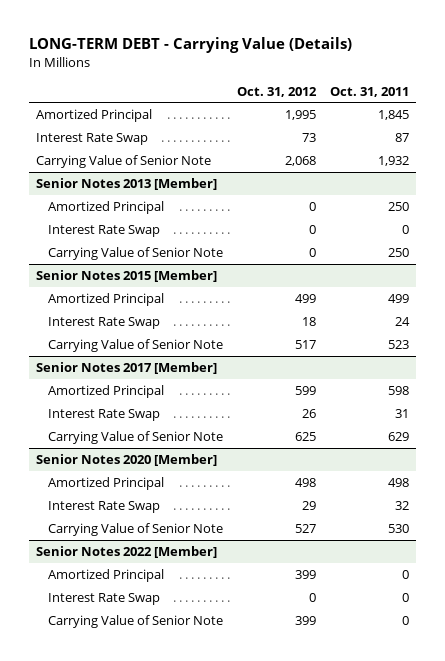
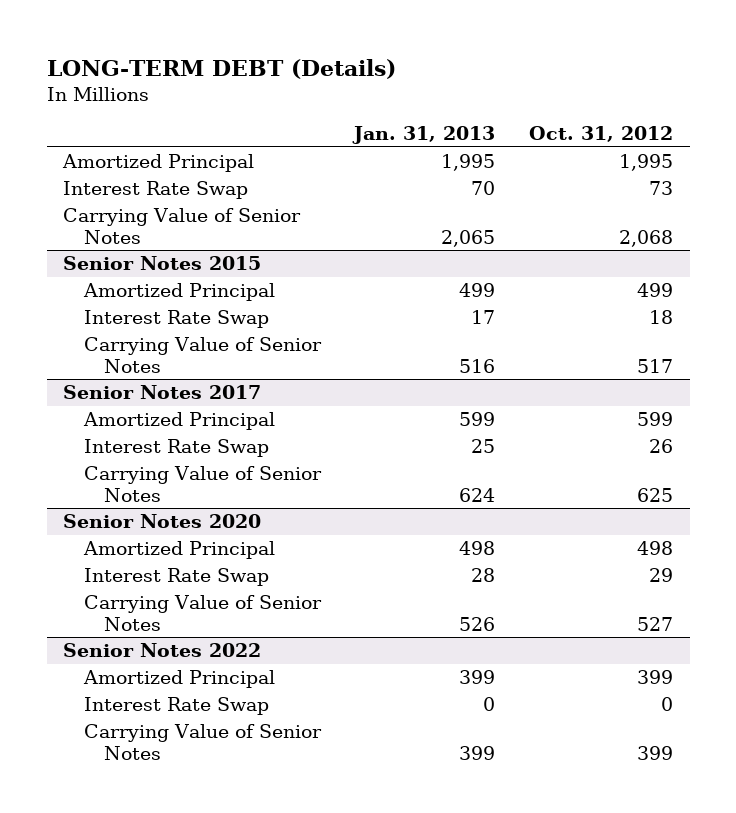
[28,37,352,54] LONG-TERM DEBT - Carrying Value (Details) -> [46,58,396,79] LONG-TERM DEBT (Details)
[329,86,409,97] Oct. 31, 2011 -> none
none -> [352,126,496,145] Jan. 31, 2013
[35,177,217,190] Senior Notes 2013 [Member] -> none
[48,200,165,214] Amortized Principal -> none
[48,224,161,237] Interest Rate Swap -> none
[48,246,224,260] Carrying Value of Senior Note -> none
[35,154,211,168] Carrying Value of Senior Note -> [63,208,302,244] Carrying Value of Senior Notes
[35,269,217,282] Senior Notes 2015 [Member] -> [63,256,262,271] Senior Notes 2015
[48,338,224,352] Carrying Value of Senior Note -> [83,337,322,373] Carrying Value of Senior Notes
[35,361,217,374] Senior Notes 2017 [Member] -> [63,385,262,400] Senior Notes 2017
[48,430,224,444] Carrying Value of Senior Note -> [83,466,322,502] Carrying Value of Senior Notes
[35,453,217,466] Senior Notes 2020 [Member] -> [63,514,262,529] Senior Notes 2020
[48,522,224,536] Carrying Value of Senior Note -> [83,595,322,631] Carrying Value of Senior Notes
[35,545,217,558] Senior Notes 2022 [Member] -> [63,643,262,658] Senior Notes 2022
[48,614,224,628] Carrying Value of Senior Note -> [83,724,322,760] Carrying Value of Senior Notes

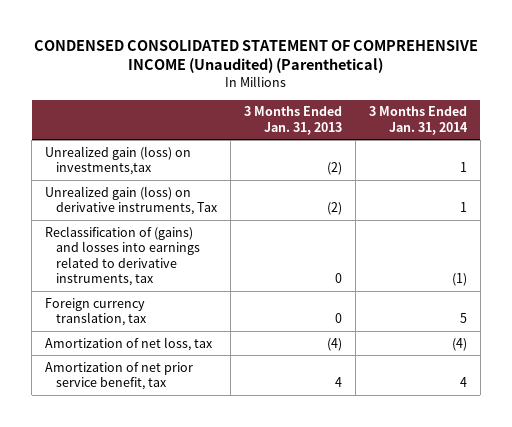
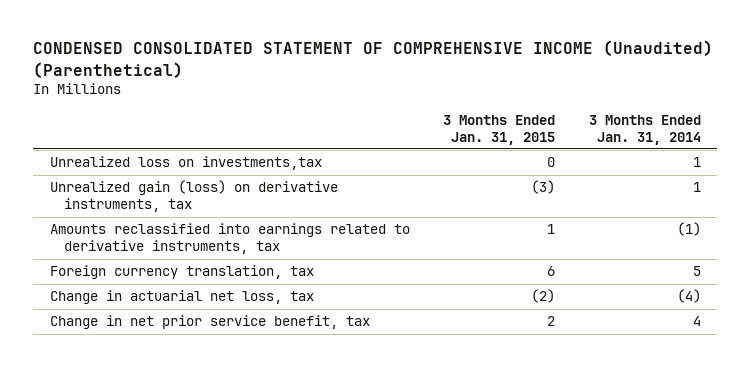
[244,106,343,135] 3 Months Ended Jan. 31, 2013 -> none
none -> [443,114,556,145] 3 Months Ended Jan. 31, 2015
[45,145,192,176] Unrealized gain (loss) on investments,tax -> [50,156,323,171] Unrealized loss on investments,tax
[45,185,219,216] Unrealized gain (loss) on derivative instruments, Tax -> [50,180,339,213] Unrealized gain (loss) on derivative instruments, tax
[45,225,201,287] Reclassification of (gains) and losses into earnings related to derivative instruments, tax -> [50,223,411,255] Amounts reclassified into earnings related to derivative instruments, tax
[45,336,214,351] Amortization of net loss, tax -> [50,290,315,305] Change in actuarial net loss, tax
[45,361,194,391] Amortization of net prior service benefit, tax -> [50,315,371,330] Change in net prior service benefit, tax

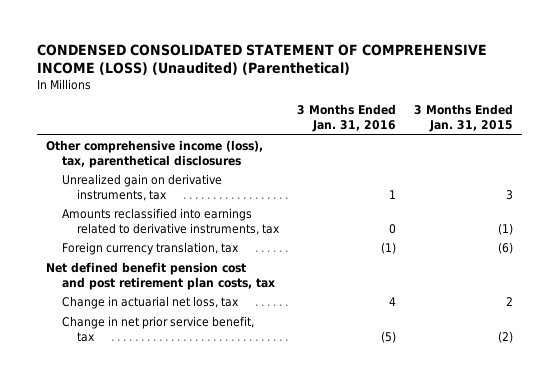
[33,40,714,78] CONDENSED CONSOLIDATED STATEMENT OF COMPREHENSIVE INCOME (Unaudited) (Parenthetical) -> [37,44,488,76] CONDENSED CONSOLIDATED STATEMENT OF COMPREHENSIVE INCOME (LOSS) (Unaudited) (Parenthetical)
[588,114,701,145] 3 Months Ended Jan. 31, 2014 -> none
none -> [296,104,396,132] 3 Months Ended Jan. 31, 2016
[50,156,323,171] Unrealized loss on investments,tax -> none
none -> [46,140,264,168] Other comprehensive income (loss), tax, parenthetical disclosures
[50,180,339,213] Unrealized gain (loss) on derivative instruments, tax -> [61,174,222,201] Unrealized gain on derivative instruments, tax
[531,180,556,195] (3) -> [505,189,513,200] 3
[547,224,556,235] 1 -> [497,222,513,235] (1)
[547,266,556,277] 6 -> [497,242,513,255] (6)
none -> [46,262,275,290] Net defined benefit pension cost and post retirement plan costs, tax
[531,289,556,304] (2) -> [505,297,513,307] 2
[547,316,556,327] 2 -> [497,330,513,343] (2)

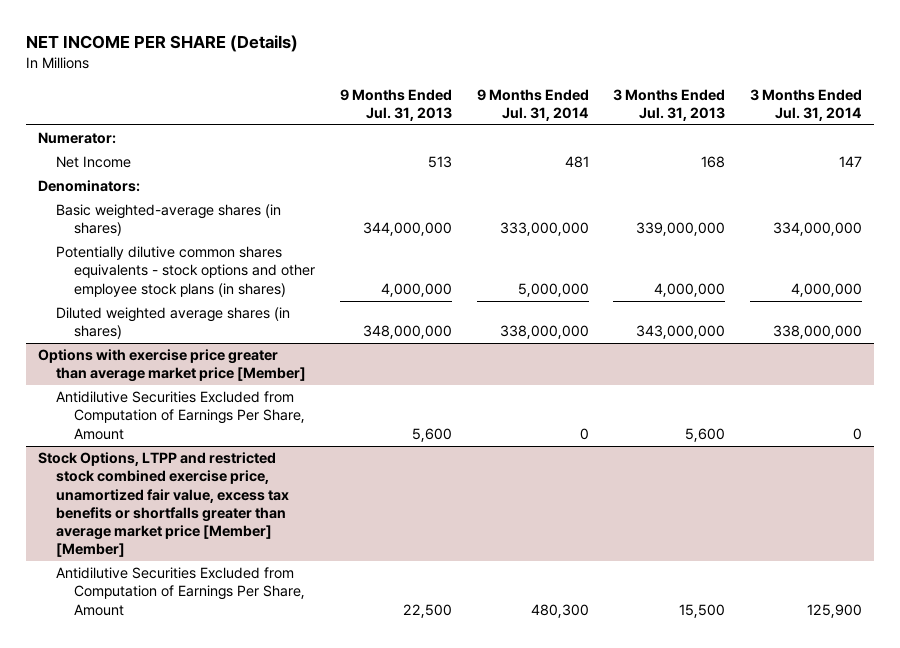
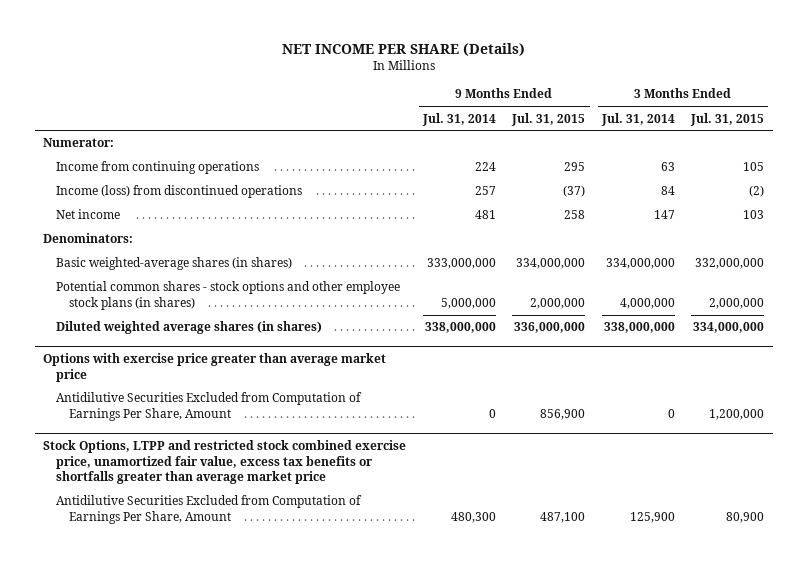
[340,88,453,121] 9 Months Ended Jul. 31, 2013 -> none
[613,88,726,121] 3 Months Ended Jul. 31, 2013 -> none
none -> [511,112,586,126] Jul. 31, 2015
none -> [690,112,765,126] Jul. 31, 2015
none -> [56,161,260,175] Income from continuing operations
none -> [56,185,303,199] Income (loss) from discontinued operations
[56,156,132,169] Net Income -> [56,209,121,220] Net income
[56,246,316,297] Potentially dilutive common shares equivalents - stock options and other employee stock plans (in shares) -> [56,281,401,310] Potential common shares - stock options and other employee stock plans (in shares)
[37,349,307,383] Options with exercise price greater than average market price [Member] -> [43,353,387,382] Options with exercise price greater than average market price
[37,452,290,558] Stock Options, LTPP and restricted stock combined exercise price, unamortized fair value, excess tax benefits or shortfalls greater than average market price [Member] [Member] -> [43,440,407,485] Stock Options, LTPP and restricted stock combined exercise price, unamortized fair value, excess tax benefits or shortfalls greater than average market price

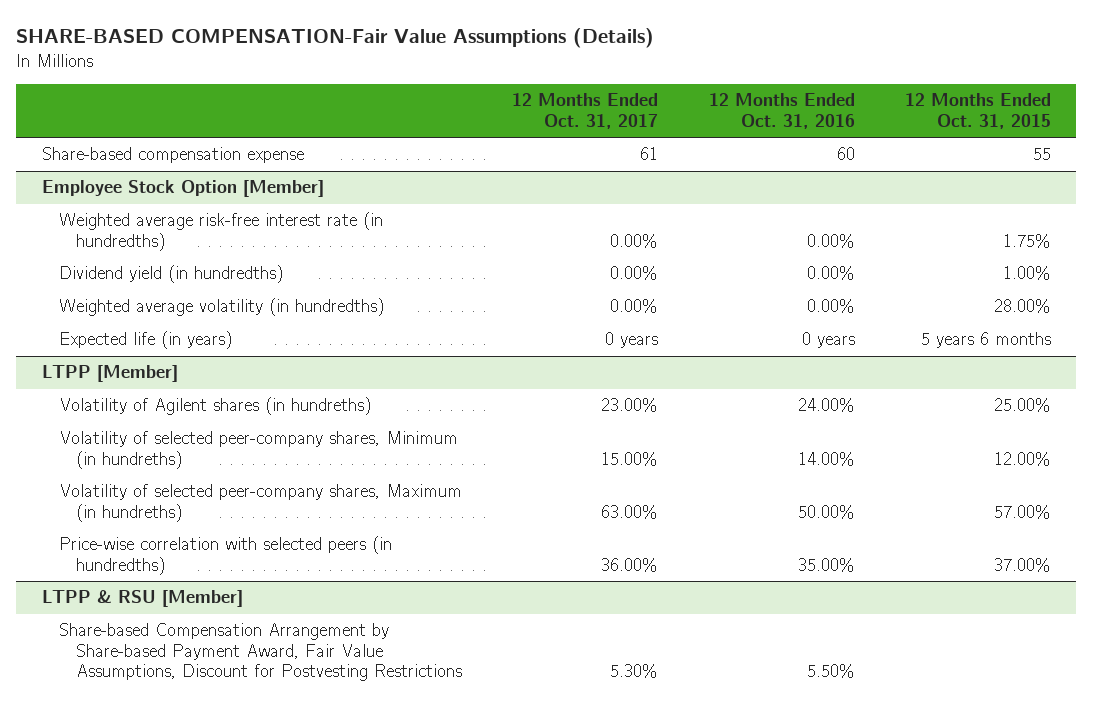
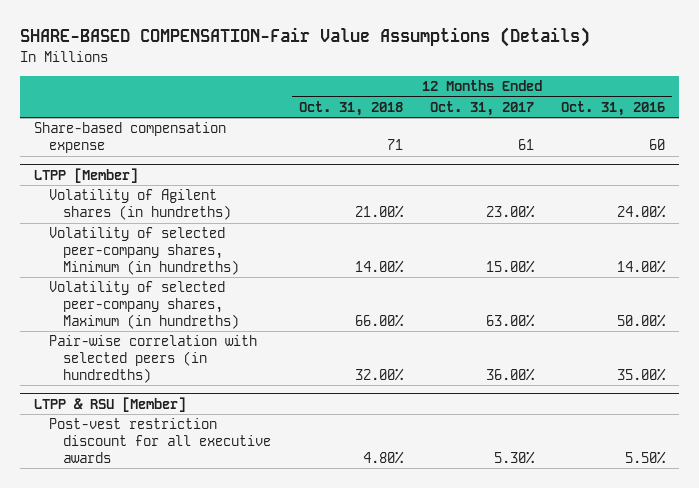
[905,93,1052,129] 12 Months Ended Oct. 31, 2015 -> none
none -> [298,100,403,116] Oct. 31, 2018
[41,180,324,198] Employee Stock Option [Member] -> none
[58,212,383,251] Weighted average risk-free interest rate (in hundredths) -> none
[58,265,283,284] Dividend yield (in hundredths) -> none
[58,298,384,317] Weighted average volatility (in hundredths) -> none
[58,331,232,350] Expected life (in years) -> none
[58,536,392,575] Price-wise correlation with selected peers (in hundredths) -> [48,335,257,384] Pair-wise correlation with selected peers (in hundredths)
[58,623,463,681] Share-based Compensation Arrangement by Share-based Payment Award, Fair Value Assumptions, Discount for Postvesting Restrictions -> [48,418,272,464] Post-vest restriction discount for all executive awards

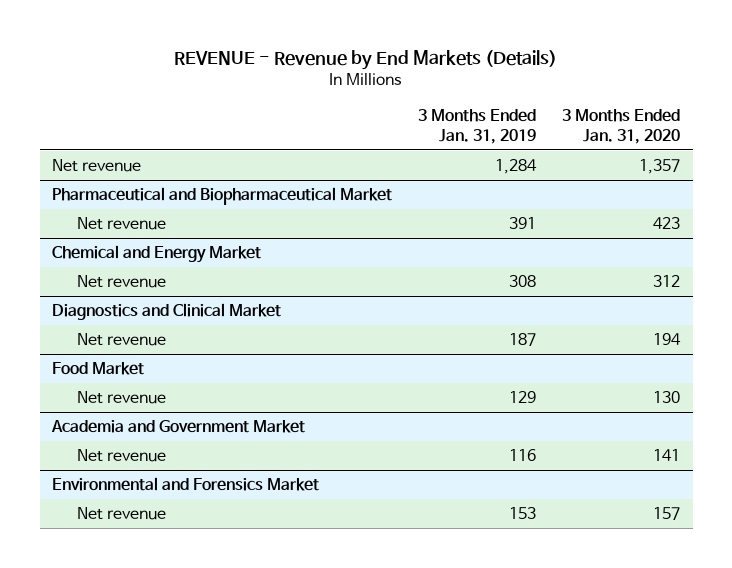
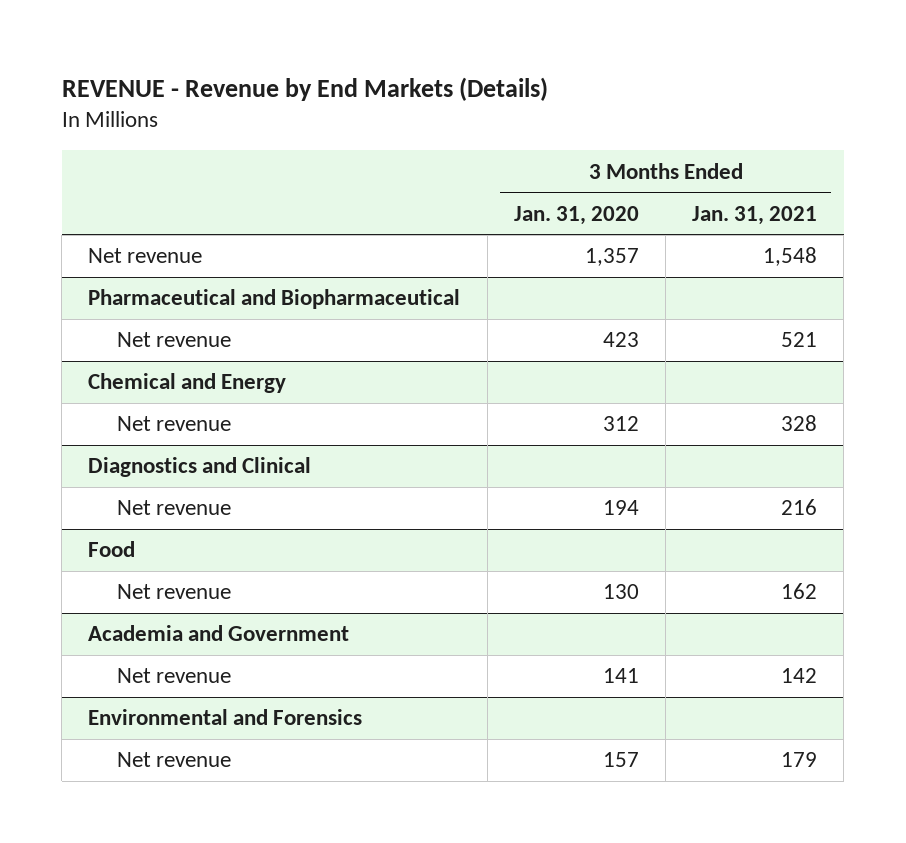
[418,108,537,145] 3 Months Ended Jan. 31, 2019 -> none
none -> [692,205,818,225] Jan. 31, 2021
[52,187,393,206] Pharmaceutical and Biopharmaceutical Market -> [88,289,461,310] Pharmaceutical and Biopharmaceutical
[52,245,262,264] Chemical and Energy Market -> [88,373,287,394] Chemical and Energy
[52,303,282,321] Diagnostics and Clinical Market -> [88,457,312,478] Diagnostics and Clinical
[52,362,145,376] Food Market -> [88,541,136,558] Food
[51,420,306,434] Academia and Government Market -> [88,625,350,642] Academia and Government
[52,477,320,492] Environmental and Forensics Market -> [88,709,363,726] Environmental and Forensics

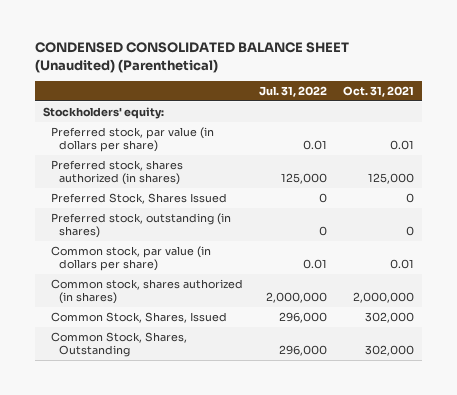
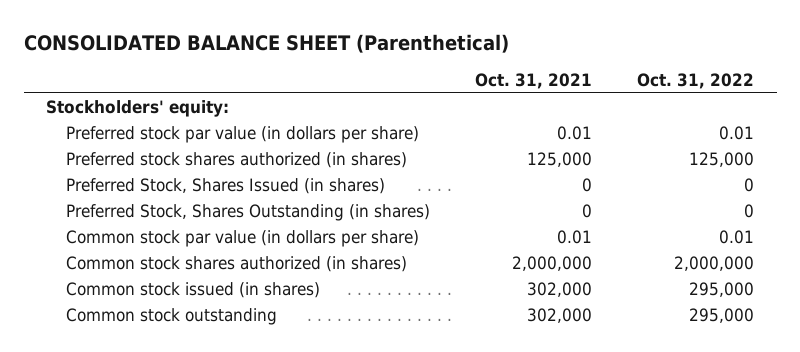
[35,42,350,73] CONDENSED CONSOLIDATED BALANCE SHEET (Unaudited) (Parenthetical) -> [23,33,509,53] CONSOLIDATED BALANCE SHEET (Parenthetical)
[258,85,327,97] Jul. 31, 2022 -> none
none -> [636,73,754,90] Oct. 31, 2022
[51,127,215,153] Preferred stock, par value (in dollars per share) -> [65,126,419,144] Preferred stock par value (in dollars per share)
[51,160,184,186] Preferred stock, shares authorized (in shares) -> [65,152,407,169] Preferred stock shares authorized (in shares)
[51,193,228,205] Preferred Stock, Shares Issued -> [65,178,385,195] Preferred Stock, Shares Issued (in shares)
[51,213,232,239] Preferred stock, outstanding (in shares) -> [65,204,430,222] Preferred Stock, Shares Outstanding (in shares)
[51,246,212,272] Common stock, par value (in dollars per share) -> [65,230,419,248] Common stock par value (in dollars per share)
[51,279,244,305] Common stock, shares authorized (in shares) -> [65,256,407,273] Common stock shares authorized (in shares)
[51,312,228,324] Common Stock, Shares, Issued -> [65,282,320,299] Common stock issued (in shares)
[51,332,188,358] Common Stock, Shares, Outstanding -> [65,308,277,326] Common stock outstanding

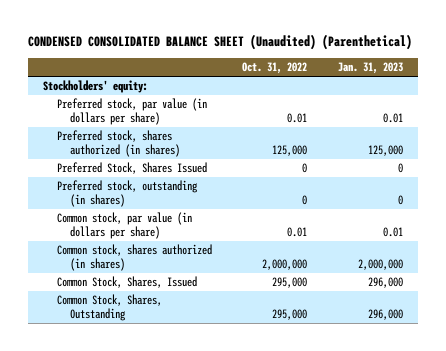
[23,33,509,53] CONSOLIDATED BALANCE SHEET (Parenthetical) -> [27,34,412,51] CONDENSED CONSOLIDATED BALANCE SHEET (Unaudited) (Parenthetical)
[474,73,592,90] Oct. 31, 2021 -> none
none -> [337,62,403,75] Jan. 31, 2023
[65,126,419,144] Preferred stock par value (in dollars per share) -> [56,98,207,125] Preferred stock, par value (in dollars per share)
[65,152,407,169] Preferred stock shares authorized (in shares) -> [56,130,181,157] Preferred stock, shares authorized (in shares)
[65,178,385,195] Preferred Stock, Shares Issued (in shares) -> [56,162,207,175] Preferred Stock, Shares Issued
[65,204,430,222] Preferred Stock, Shares Outstanding (in shares) -> [56,180,198,207] Preferred stock, outstanding (in shares)
[65,230,419,248] Common stock par value (in dollars per share) -> [56,212,192,239] Common stock, par value (in dollars per share)
[65,256,407,273] Common stock shares authorized (in shares) -> [56,244,212,271] Common stock, shares authorized (in shares)
[65,282,320,299] Common stock issued (in shares) -> [56,276,197,289] Common Stock, Shares, Issued
[65,308,277,326] Common stock outstanding -> [56,294,162,321] Common Stock, Shares, Outstanding

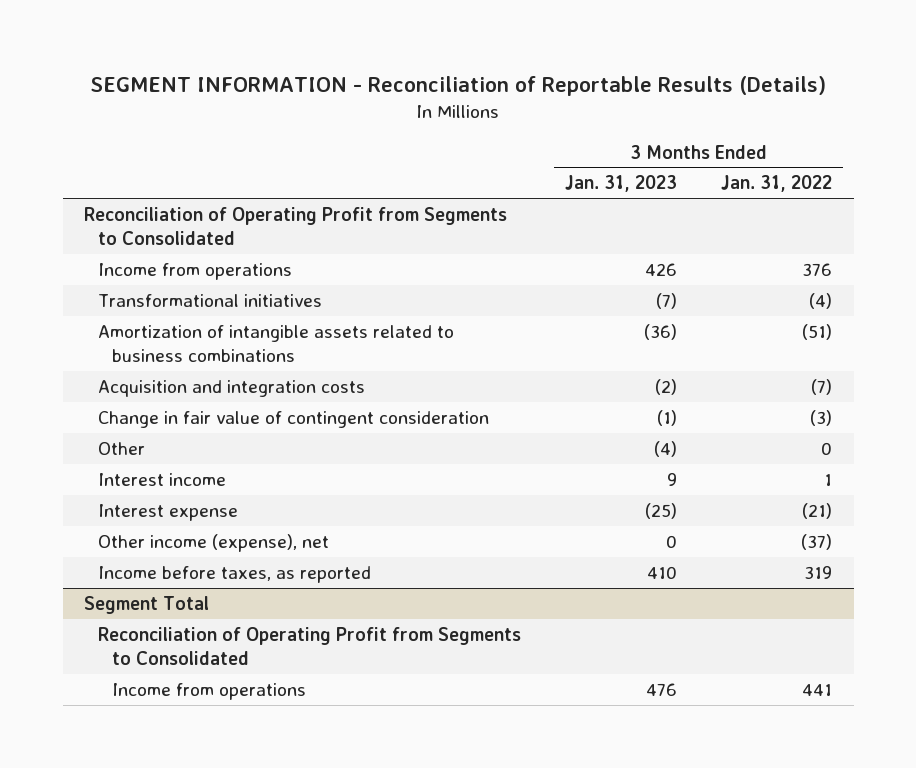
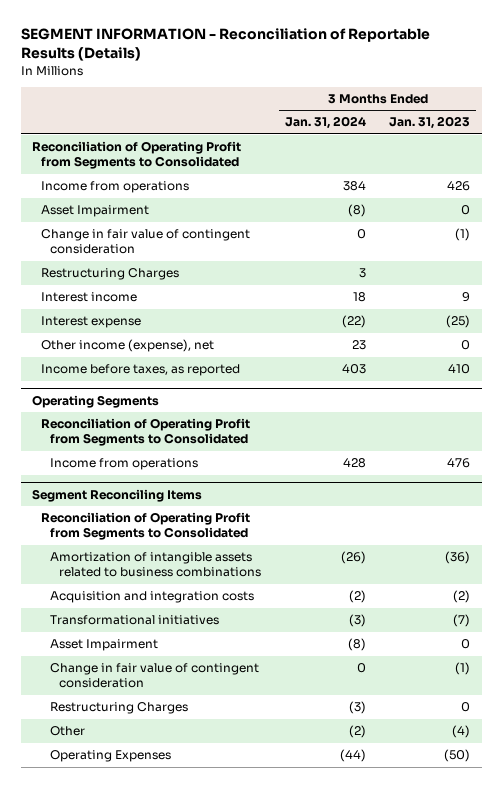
[720,175,832,193] Jan. 31, 2022 -> none
none -> [284,116,366,130] Jan. 31, 2024
[98,293,323,307] Transformational initiatives -> none
[98,324,455,362] Amortization of intangible assets related to business combinations -> none
[98,379,366,397] Acquisition and integration costs -> none
none -> [41,205,150,218] Asset Impairment
[98,441,146,455] Other -> none
none -> [41,268,180,281] Restructuring Charges
[84,595,210,614] Segment Total -> none
none -> [32,394,160,408] Operating Segments
none -> [32,488,203,502] Segment Reconciling Items
none -> [41,512,251,541] Reconciliation of Operating Profit from Segments to Consolidated
none -> [50,552,262,578] Amortization of intangible assets related to business combinations
none -> [50,591,255,604] Acquisition and integration costs
none -> [50,615,220,626] Transformational initiatives
none -> [50,639,159,652] Asset Impairment
none -> [50,663,260,689] Change in fair value of contingent consideration
none -> [50,702,189,715] Restructuring Charges
none -> [50,726,86,737] Other
none -> [50,750,172,763] Operating Expenses

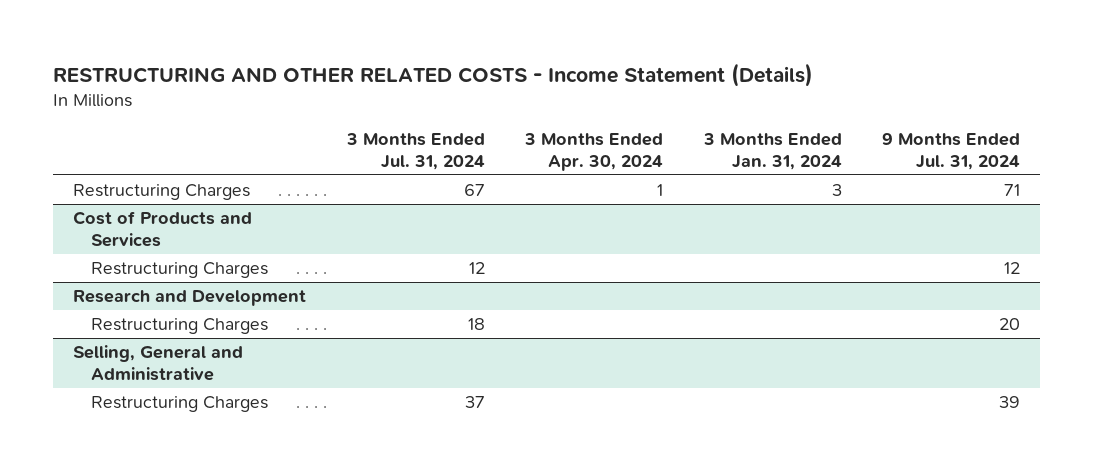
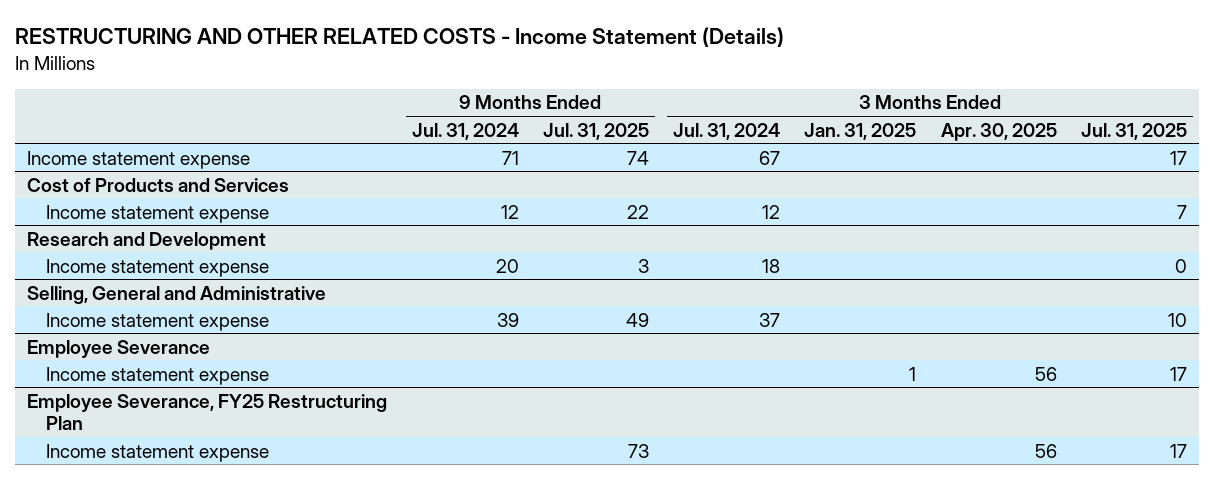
[524,132,664,171] 3 Months Ended Apr. 30, 2024 -> none
[702,132,842,170] 3 Months Ended Jan. 31, 2024 -> none
none -> [542,122,649,140] Jul. 31, 2025
none -> [804,122,917,140] Jan. 31, 2025
none -> [940,122,1057,141] Apr. 30, 2025
none -> [1081,122,1188,140] Jul. 31, 2025
[73,184,251,201] Restructuring Charges -> [27,150,251,169] Income statement expense
[90,262,268,279] Restructuring Charges -> [45,204,269,223] Income statement expense
[90,318,268,335] Restructuring Charges -> [45,258,269,277] Income statement expense
[90,396,268,413] Restructuring Charges -> [45,312,269,331] Income statement expense
none -> [27,339,211,358] Employee Severance
none -> [45,366,269,385] Income statement expense
none -> [27,393,388,431] Employee Severance, FY25 Restructuring Plan
none -> [45,443,269,462] Income statement expense

